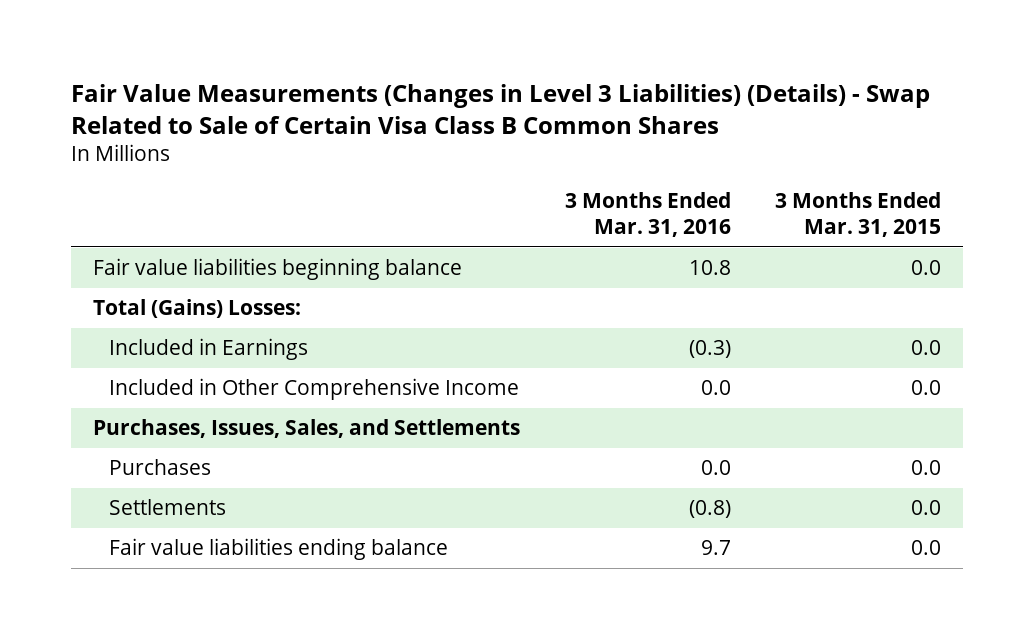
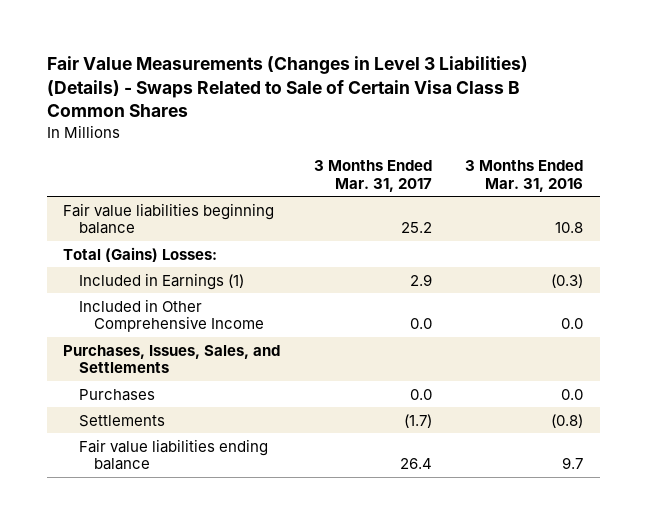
[70,84,930,134] Fair Value Measurements (Changes in Level 3 Liabilities) (Details) - Swap Related to Sale of Certain Visa Class B Common Shares -> [46,56,528,118] Fair Value Measurements (Changes in Level 3 Liabilities) (Details) - Swaps Related to Sale of Certain Visa Class B Common Shares
[775,192,942,238] 3 Months Ended Mar. 31, 2015 -> none
none -> [313,160,432,192] 3 Months Ended Mar. 31, 2017
[108,337,308,360] Included in Earnings -> [78,272,244,290] Included in Earnings (1)

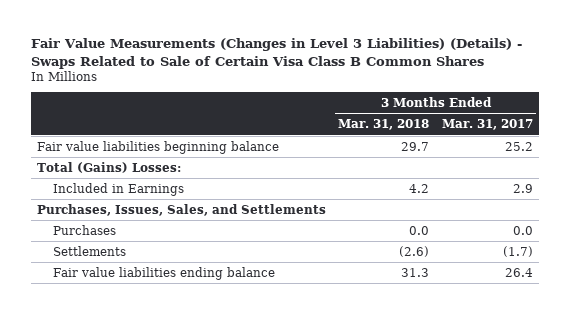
[465,160,584,192] 3 Months Ended Mar. 31, 2016 -> none
none -> [338,119,430,131] Mar. 31, 2018
[78,298,264,333] Included in Other Comprehensive Income -> none
[78,272,244,290] Included in Earnings (1) -> [52,182,184,196] Included in Earnings

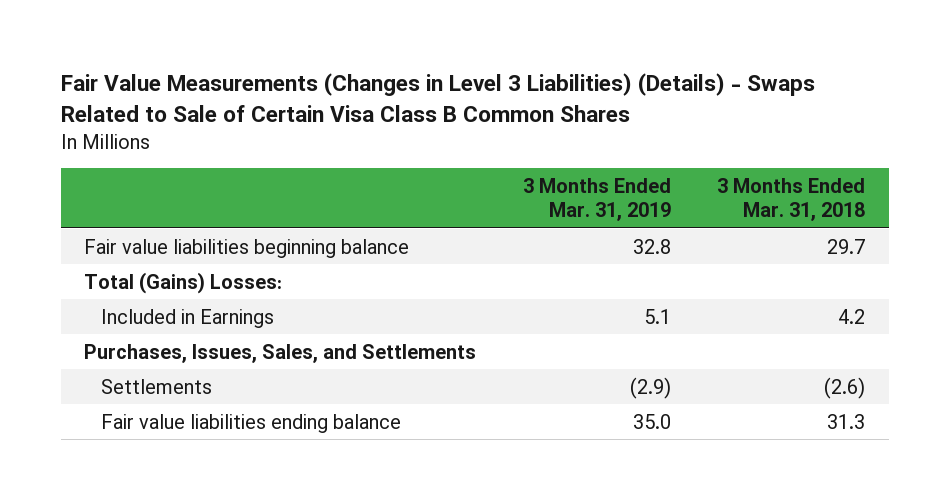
[442,119,534,131] Mar. 31, 2017 -> none
none -> [522,177,671,222] 3 Months Ended Mar. 31, 2019
[52,224,116,235] Purchases -> none

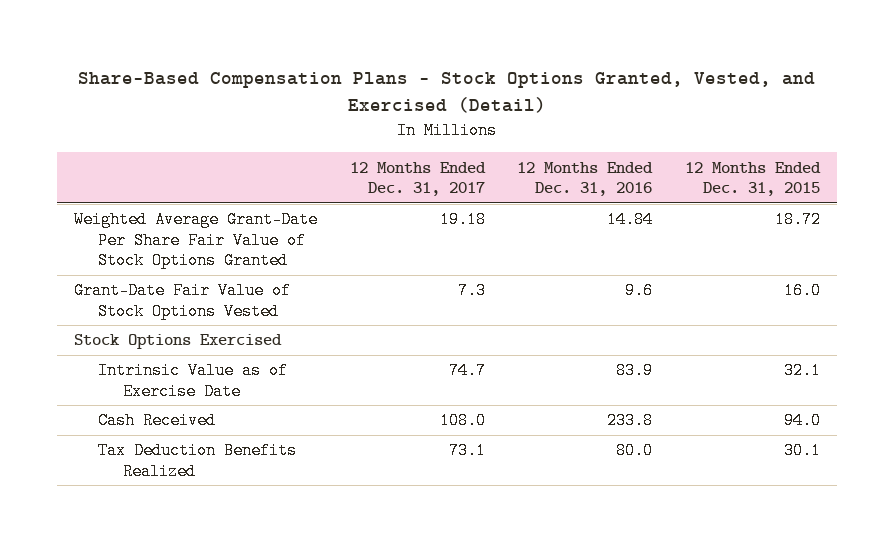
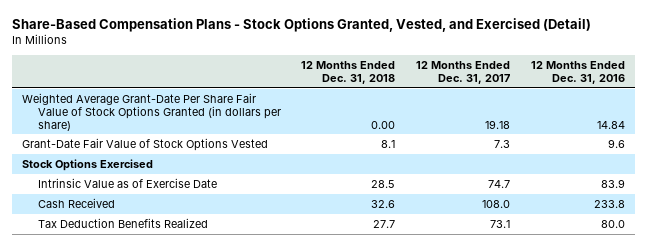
[685,161,822,197] 12 Months Ended Dec. 31, 2015 -> none
none -> [301,61,396,84] 12 Months Ended Dec. 31, 2018
[73,211,318,269] Weighted Average Grant-Date Per Share Fair Value of Stock Options Granted -> [22,92,281,131] Weighted Average Grant-Date Per Share Fair Value of Stock Options Granted (in dollars per share)

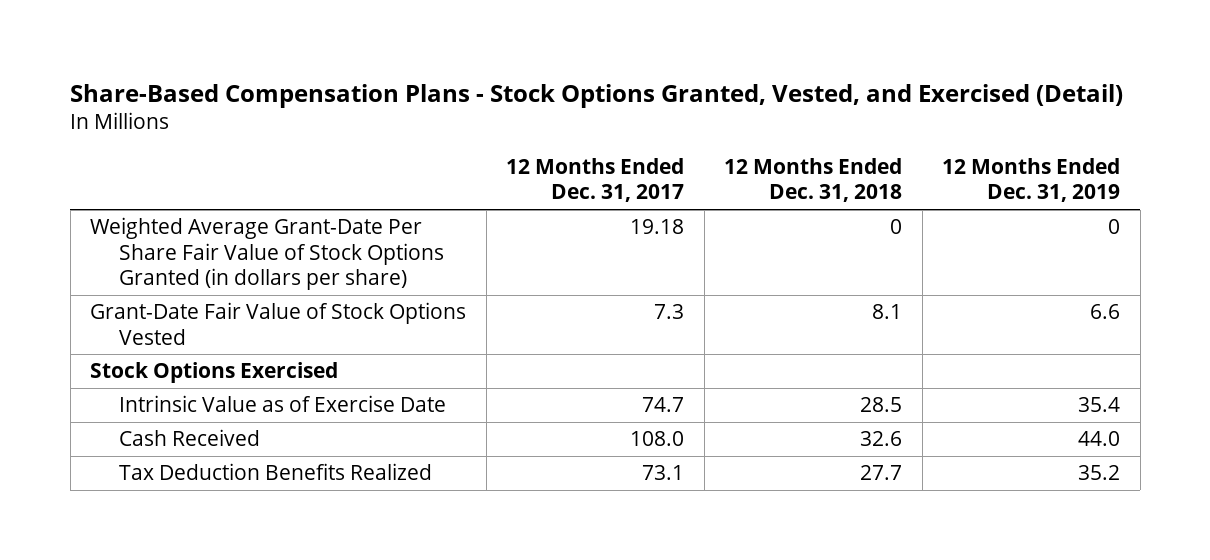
[530,61,625,84] 12 Months Ended Dec. 31, 2016 -> none
none -> [942,157,1121,203] 12 Months Ended Dec. 31, 2019
[371,120,396,129] 0.00 -> [890,219,903,235] 0

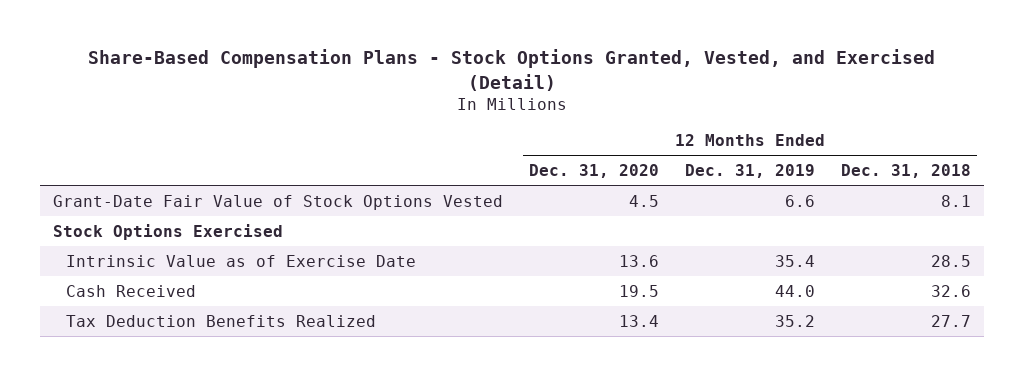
[506,157,685,203] 12 Months Ended Dec. 31, 2017 -> none
none -> [528,163,659,178] Dec. 31, 2020
[90,217,445,290] Weighted Average Grant-Date Per Share Fair Value of Stock Options Granted (in dollars per share) -> none

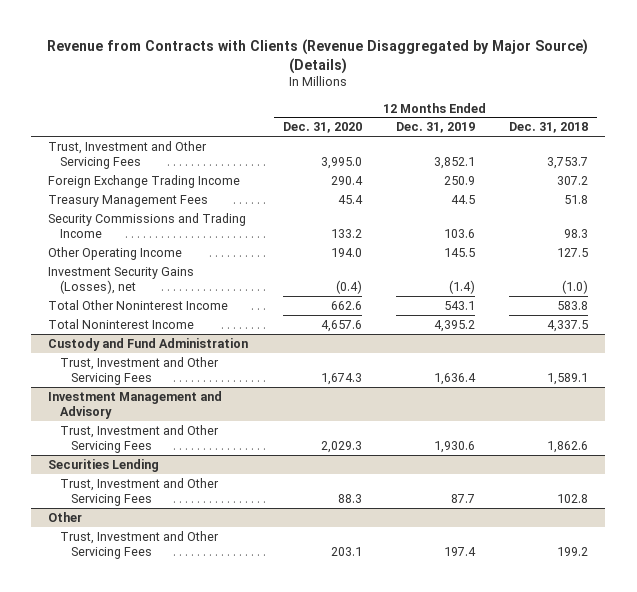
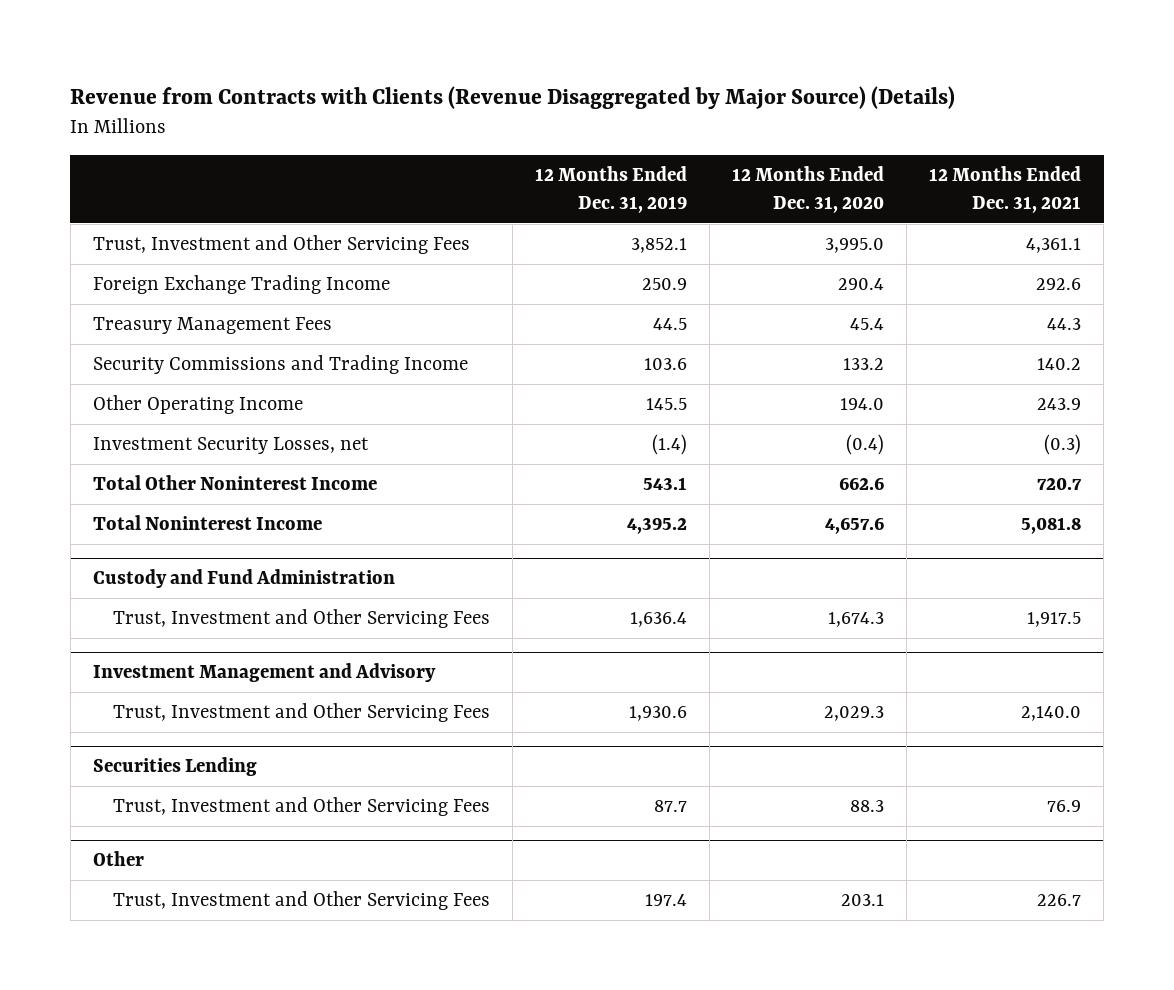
[509,122,589,134] Dec. 31, 2018 -> none
none -> [928,166,1081,214] 12 Months Ended Dec. 31, 2021
[48,266,195,295] Investment Security Gains (Losses), net -> [92,437,369,455] Investment Security Losses, net

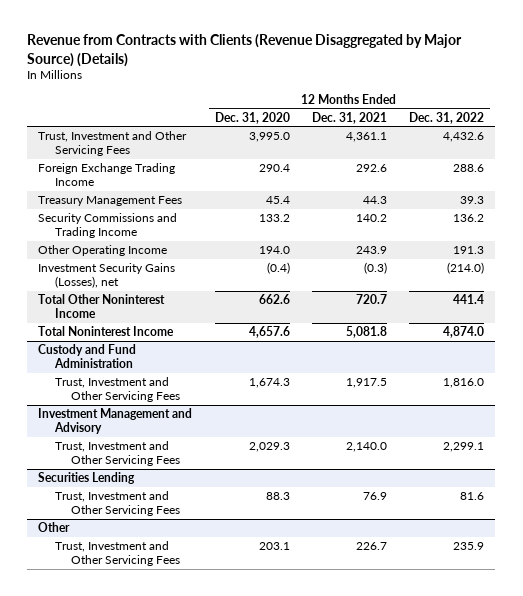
[534,166,687,214] 12 Months Ended Dec. 31, 2019 -> none
none -> [409,111,485,124] Dec. 31, 2022
[92,437,369,455] Investment Security Losses, net -> [38,263,176,289] Investment Security Gains (Losses), net

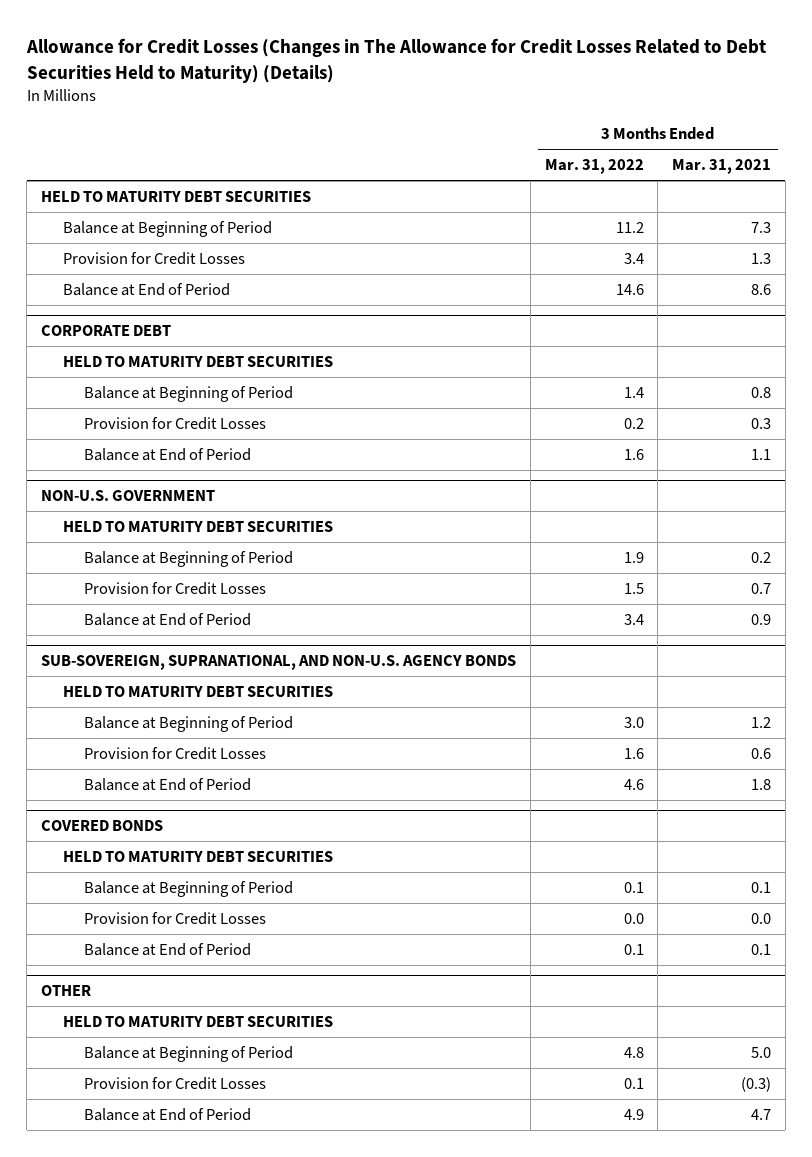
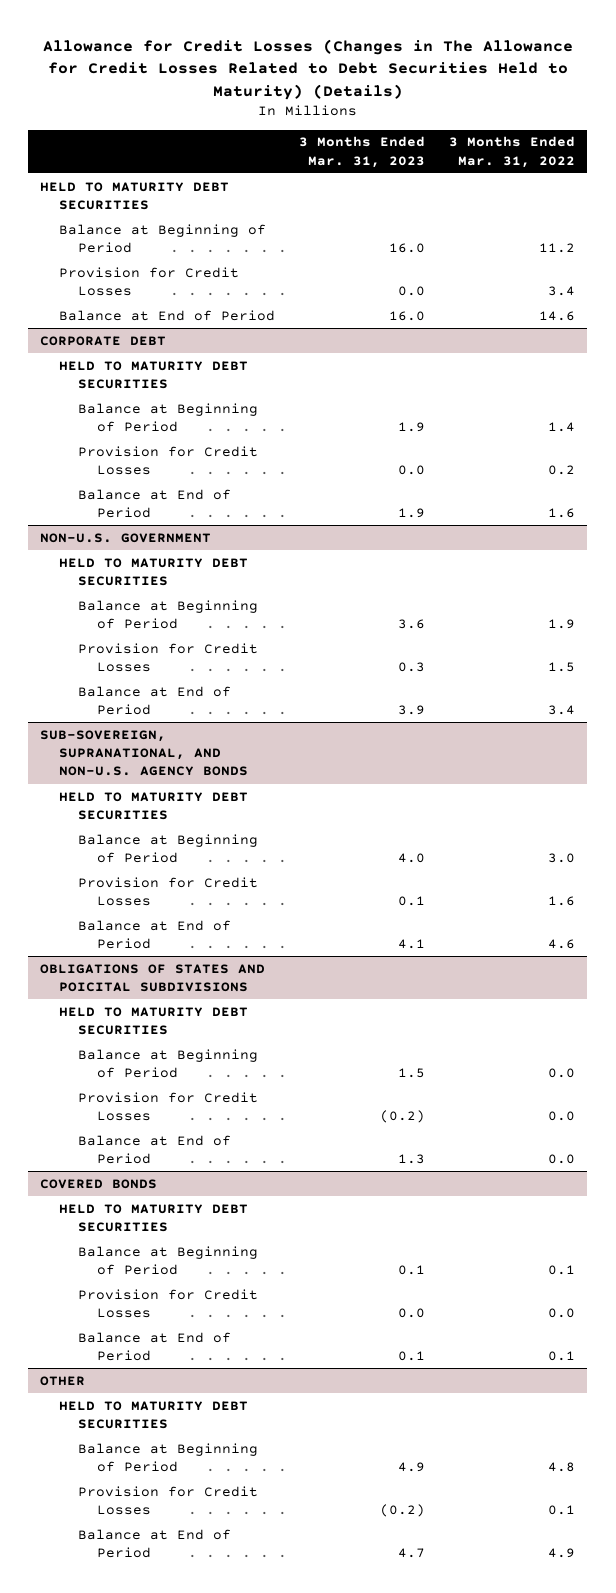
[672,159,772,175] Mar. 31, 2021 -> none
none -> [299,136,426,168] 3 Months Ended Mar. 31, 2023
none -> [40,963,266,993] OBLIGATIONS OF STATES AND POICITAL SUBDIVISIONS
none -> [59,1006,249,1036] HELD TO MATURITY DEBT SECURITIES
none -> [77,1048,258,1079] Balance at Beginning of Period
none -> [77,1091,258,1122] Provision for Credit Losses
none -> [77,1134,231,1165] Balance at End of Period

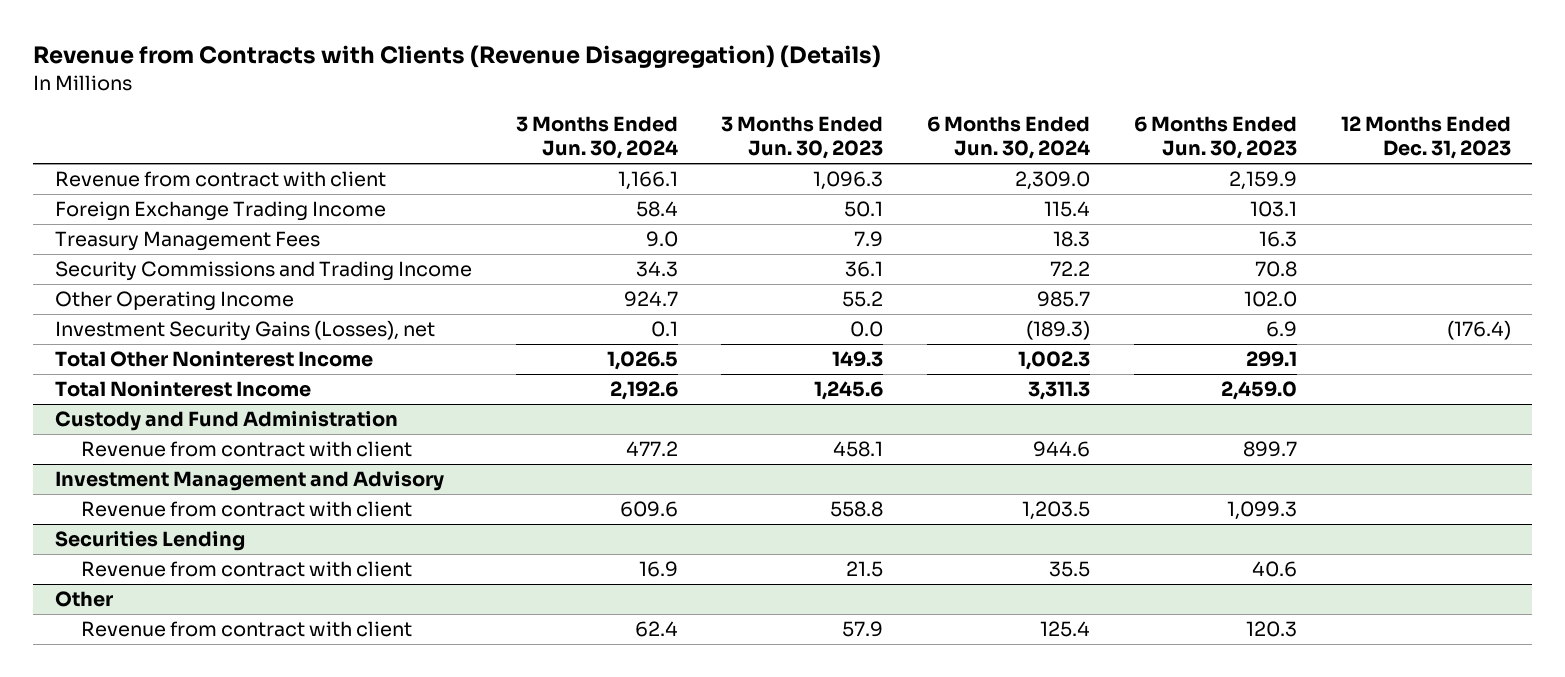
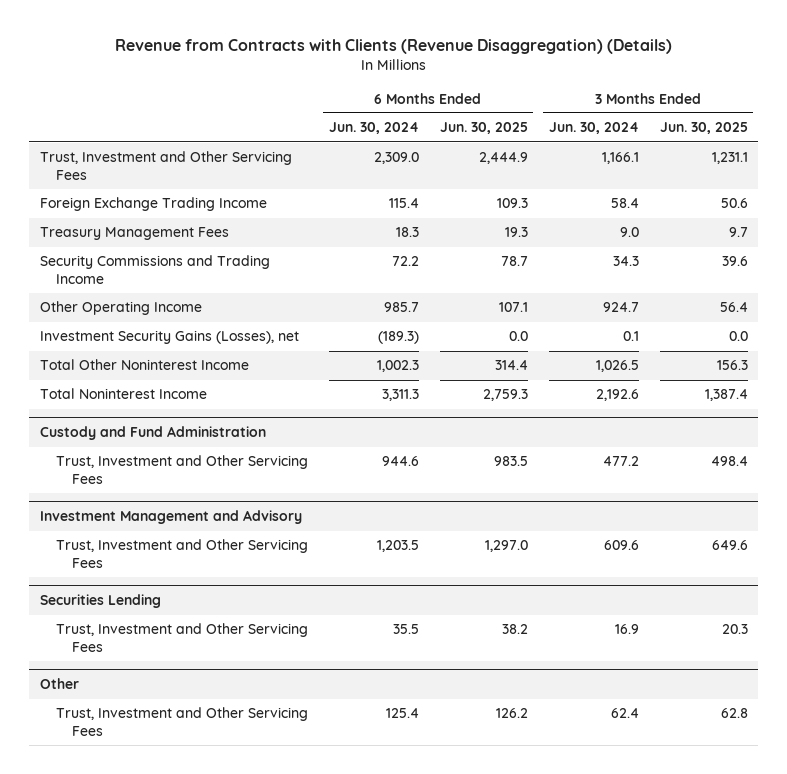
[721,116,884,160] 3 Months Ended Jun. 30, 2023 -> none
[1133,116,1297,160] 6 Months Ended Jun. 30, 2023 -> none
[1340,116,1511,160] 12 Months Ended Dec. 31, 2023 -> none
none -> [439,122,528,135] Jun. 30, 2025
none -> [659,122,748,135] Jun. 30, 2025
[54,171,386,188] Revenue from contract with client -> [39,151,292,180] Trust, Investment and Other Servicing Fees
[81,441,413,458] Revenue from contract with client -> [55,455,308,484] Trust, Investment and Other Servicing Fees
[81,501,413,518] Revenue from contract with client -> [55,539,308,568] Trust, Investment and Other Servicing Fees
[81,561,413,578] Revenue from contract with client -> [55,623,308,652] Trust, Investment and Other Servicing Fees
[81,621,413,638] Revenue from contract with client -> [55,707,308,736] Trust, Investment and Other Servicing Fees

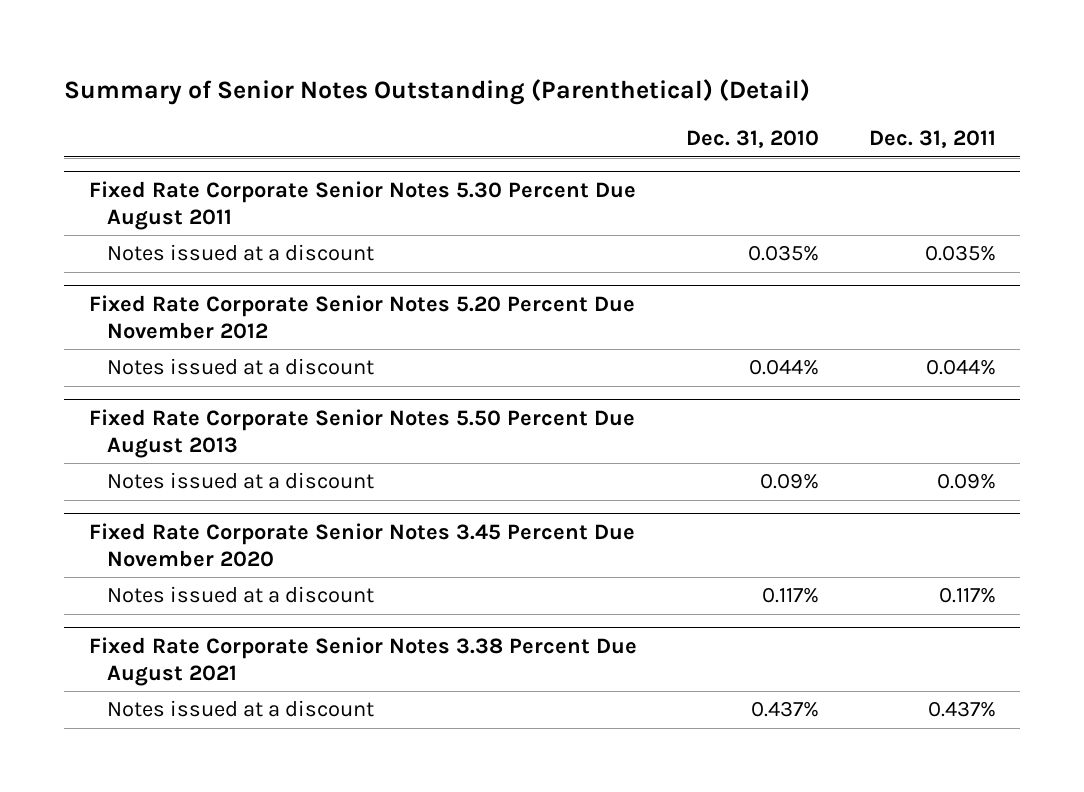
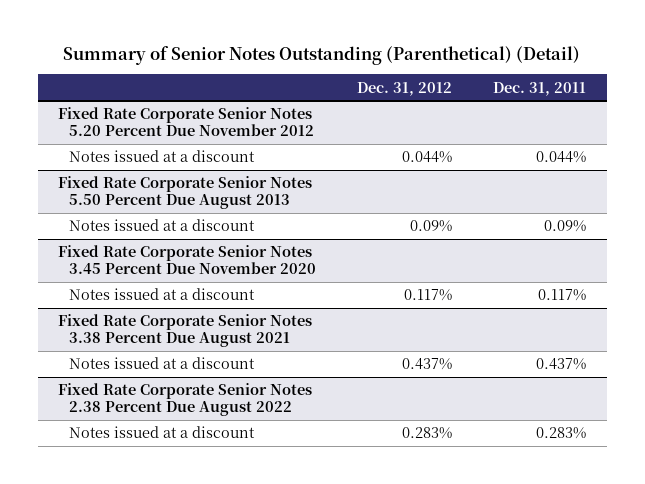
[686,130,820,149] Dec. 31, 2010 -> none
none -> [357,81,453,96] Dec. 31, 2012
[88,180,636,230] Fixed Rate Corporate Senior Notes 5.30 Percent Due August 2011 -> none
[106,244,374,262] Notes issued at a discount -> none
none -> [58,383,313,416] Fixed Rate Corporate Senior Notes 2.38 Percent Due August 2022
none -> [69,426,256,439] Notes issued at a discount

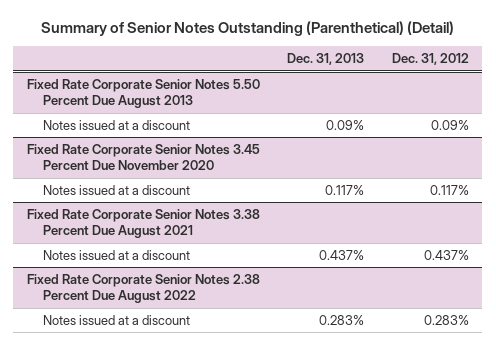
[493,81,587,96] Dec. 31, 2011 -> none
none -> [287,53,365,66] Dec. 31, 2013
[58,107,315,136] Fixed Rate Corporate Senior Notes 5.20 Percent Due November 2012 -> none
[69,150,256,163] Notes issued at a discount -> none

